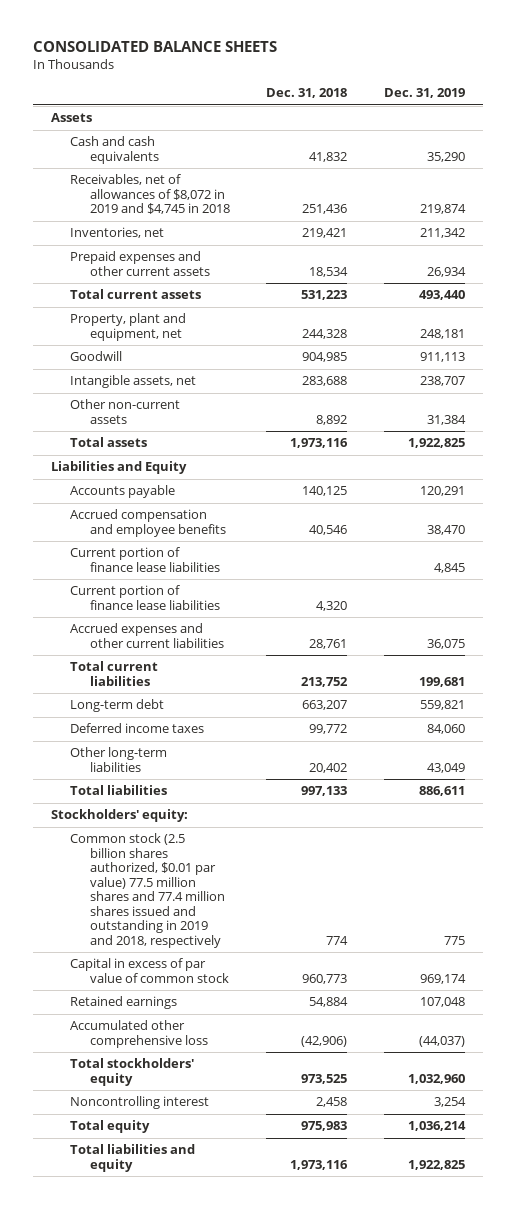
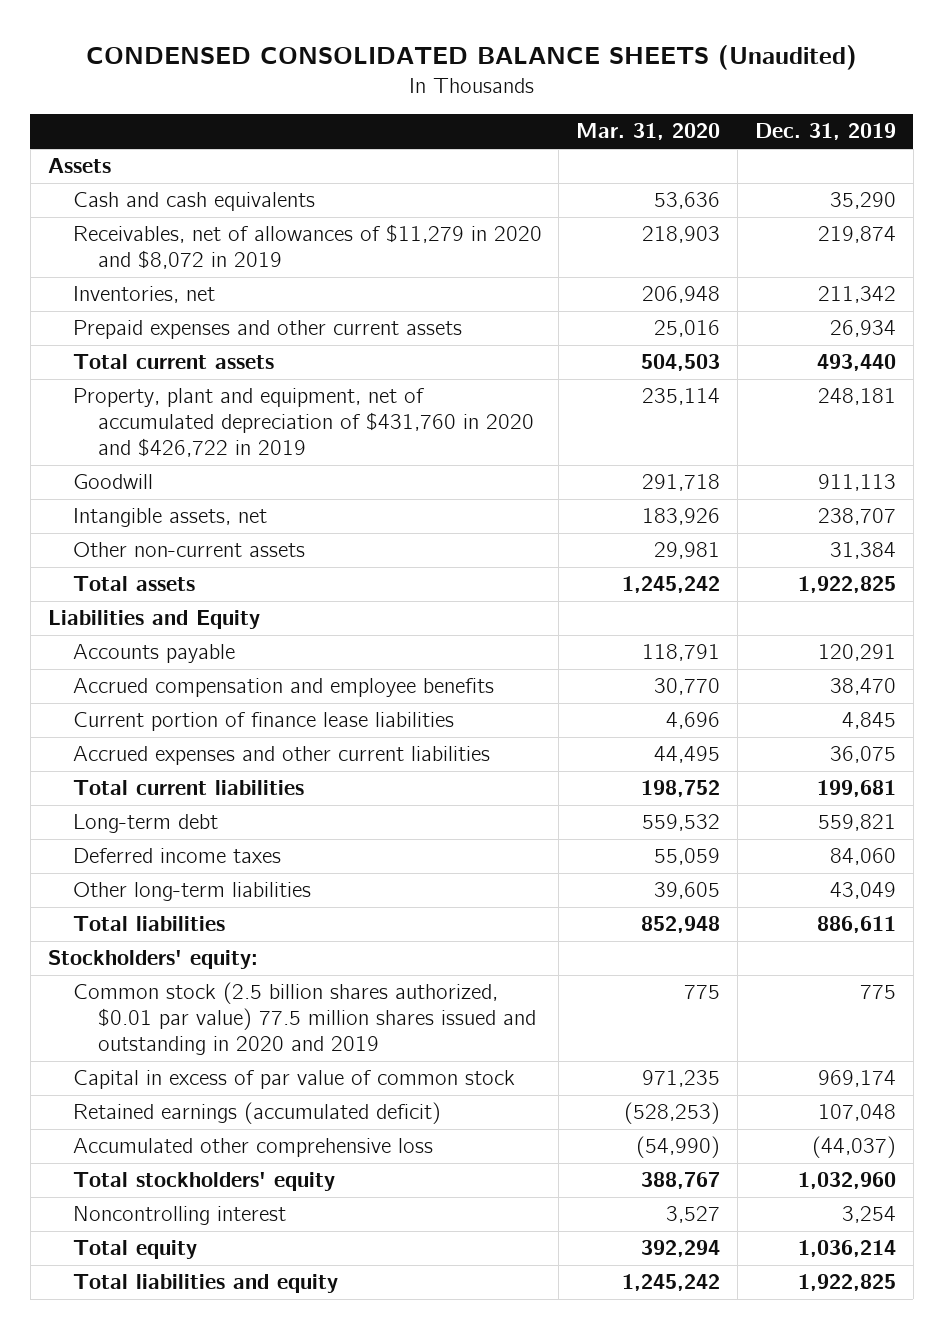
[32,40,277,52] CONSOLIDATED BALANCE SHEETS -> [85,44,857,70] CONDENSED CONSOLIDATED BALANCE SHEETS (Unaudited)
[266,88,348,99] Dec. 31, 2018 -> none
none -> [576,123,721,141] Mar. 31, 2020
[70,174,230,215] Receivables, net of allowances of $8,072 in 2019 and $4,745 in 2018 -> [72,224,542,270] Receivables, net of allowances of $11,279 in 2020 and $8,072 in 2019
[70,313,187,341] Property, plant and equipment, net -> [72,388,534,458] Property, plant and equipment, net of accumulated depreciation of $431,760 in 2020 and $426,722 in 2019
[70,585,220,610] Current portion of finance lease liabilities -> none
[70,833,225,948] Common stock (2.5 billion shares authorized, $0.01 par value) 77.5 million shares and 77.4 million shares issued and outstanding in 2019 and 2018, respectively -> [72,982,536,1056] Common stock (2.5 billion shares authorized, $0.01 par value) 77.5 million shares issued and outstanding in 2020 and 2019
[70,996,178,1010] Retained earnings -> [72,1102,441,1125] Retained earnings (accumulated deficit)

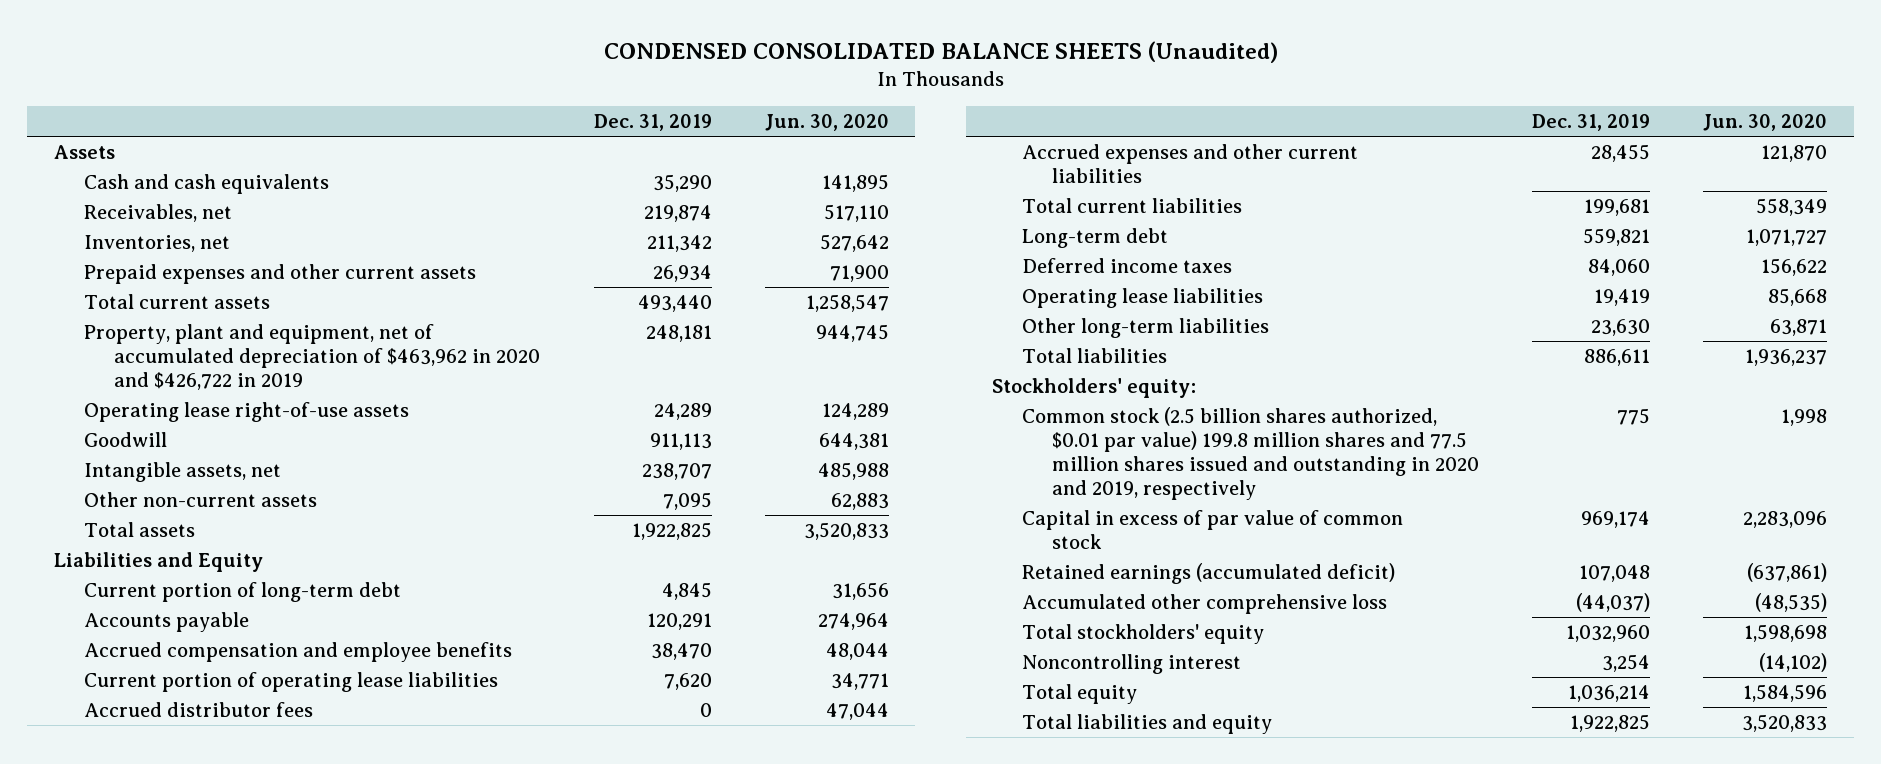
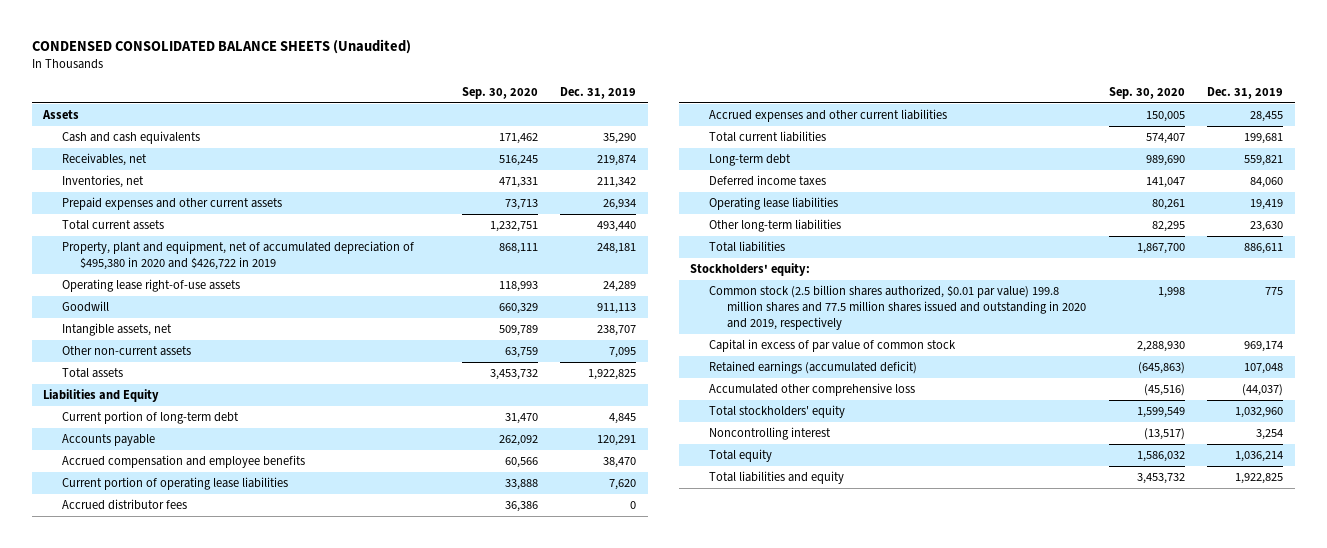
[764,114,889,132] Jun. 30, 2020 -> none
none -> [461,86,538,99] Sep. 30, 2020
[83,323,540,390] Property, plant and equipment, net of accumulated depreciation of $463,962 in 2020 and $426,722 in 2019 -> [61,241,414,271] Property, plant and equipment, net of accumulated depreciation of $495,380 in 2020 and $426,722 in 2019

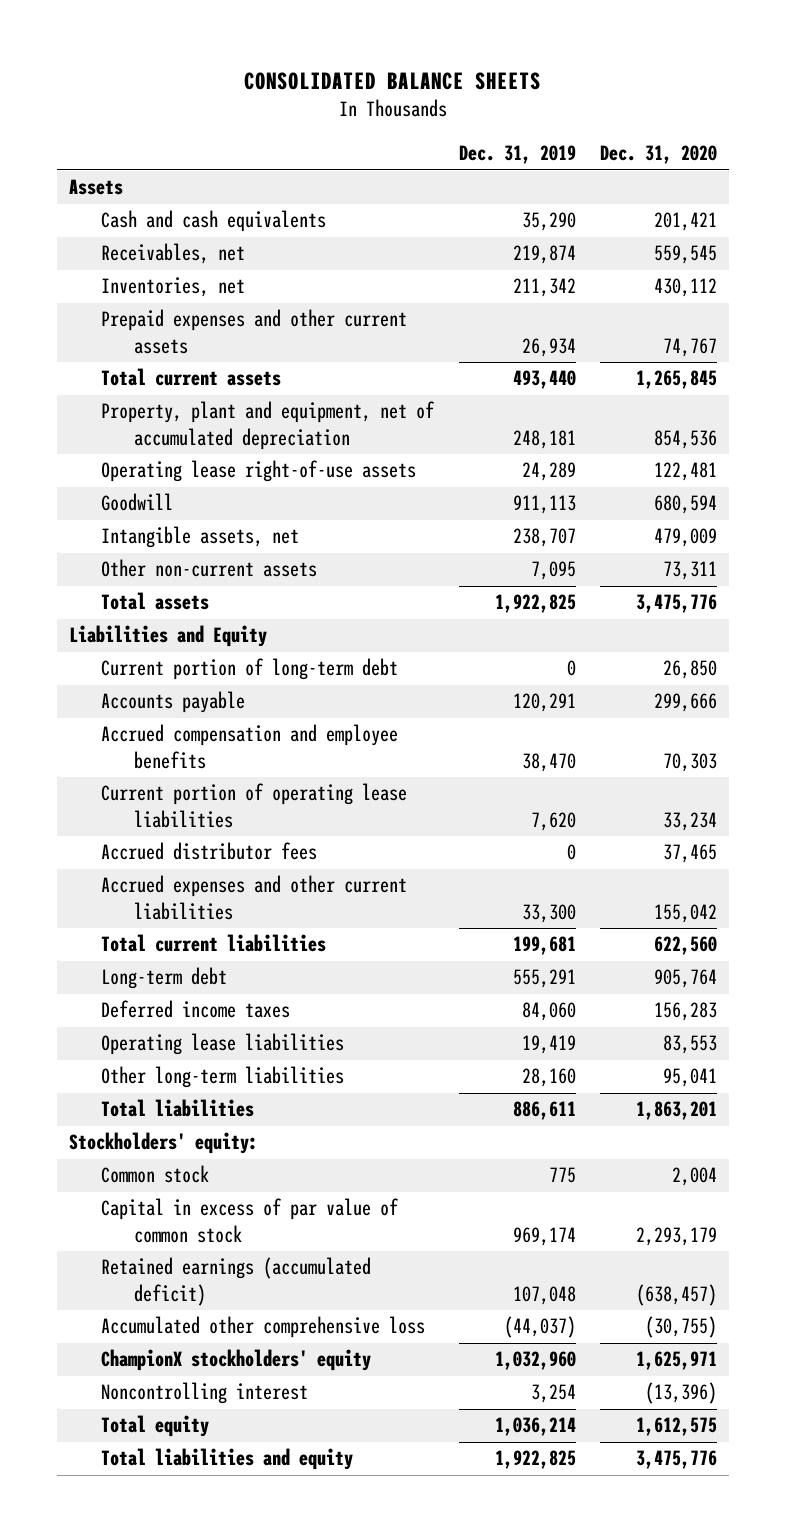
[31,39,411,55] CONDENSED CONSOLIDATED BALANCE SHEETS (Unaudited) -> [243,71,541,90] CONSOLIDATED BALANCE SHEETS
[461,86,538,99] Sep. 30, 2020 -> none
none -> [599,145,717,165] Dec. 31, 2020
[61,241,414,271] Property, plant and equipment, net of accumulated depreciation of $495,380 in 2020 and $426,722 in 2019 -> [101,401,436,450] Property, plant and equipment, net of accumulated depreciation
[609,413,637,425] 4,845 -> [566,660,576,677] 0
[1250,111,1284,123] 28,455 -> [521,903,576,923] 33,300
[1244,155,1284,167] 559,821 -> [512,969,576,989] 555,291
[1250,221,1284,233] 23,630 -> [521,1068,576,1088] 28,160
[708,285,1086,331] Common stock (2.5 billion shares authorized, $0.01 par value) 199.8 million shares and 77.5 million shares issued and outstanding in 2020 and 2019, respectively -> [101,1165,210,1184] Common stock
[708,405,845,419] Total stockholders' equity -> [101,1349,372,1372] ChampionX stockholders' equity

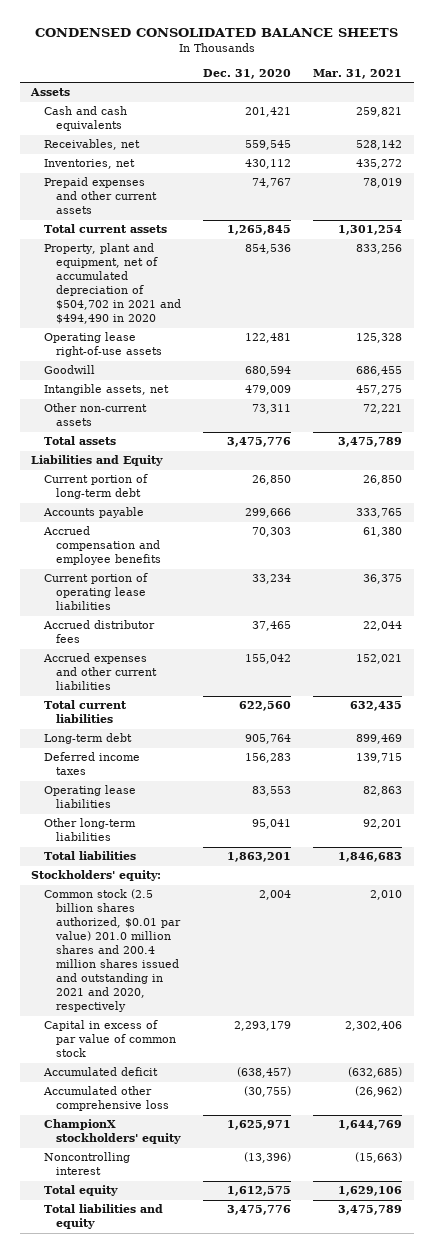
[243,71,541,90] CONSOLIDATED BALANCE SHEETS -> [34,28,398,38] CONDENSED CONSOLIDATED BALANCE SHEETS
[458,145,576,165] Dec. 31, 2019 -> none
none -> [313,68,403,79] Mar. 31, 2021
[101,401,436,450] Property, plant and equipment, net of accumulated depreciation -> [43,243,182,325] Property, plant and equipment, net of accumulated depreciation of $504,702 in 2021 and $494,490 in 2020
[101,1165,210,1184] Common stock -> [43,889,182,1013] Common stock (2.5 billion shares authorized, $0.01 par value) 201.0 million shares and 200.4 million shares issued and outstanding in 2021 and 2020, respectively
[101,1257,372,1306] Retained earnings (accumulated deficit) -> [42,1067,158,1077] Accumulated deficit

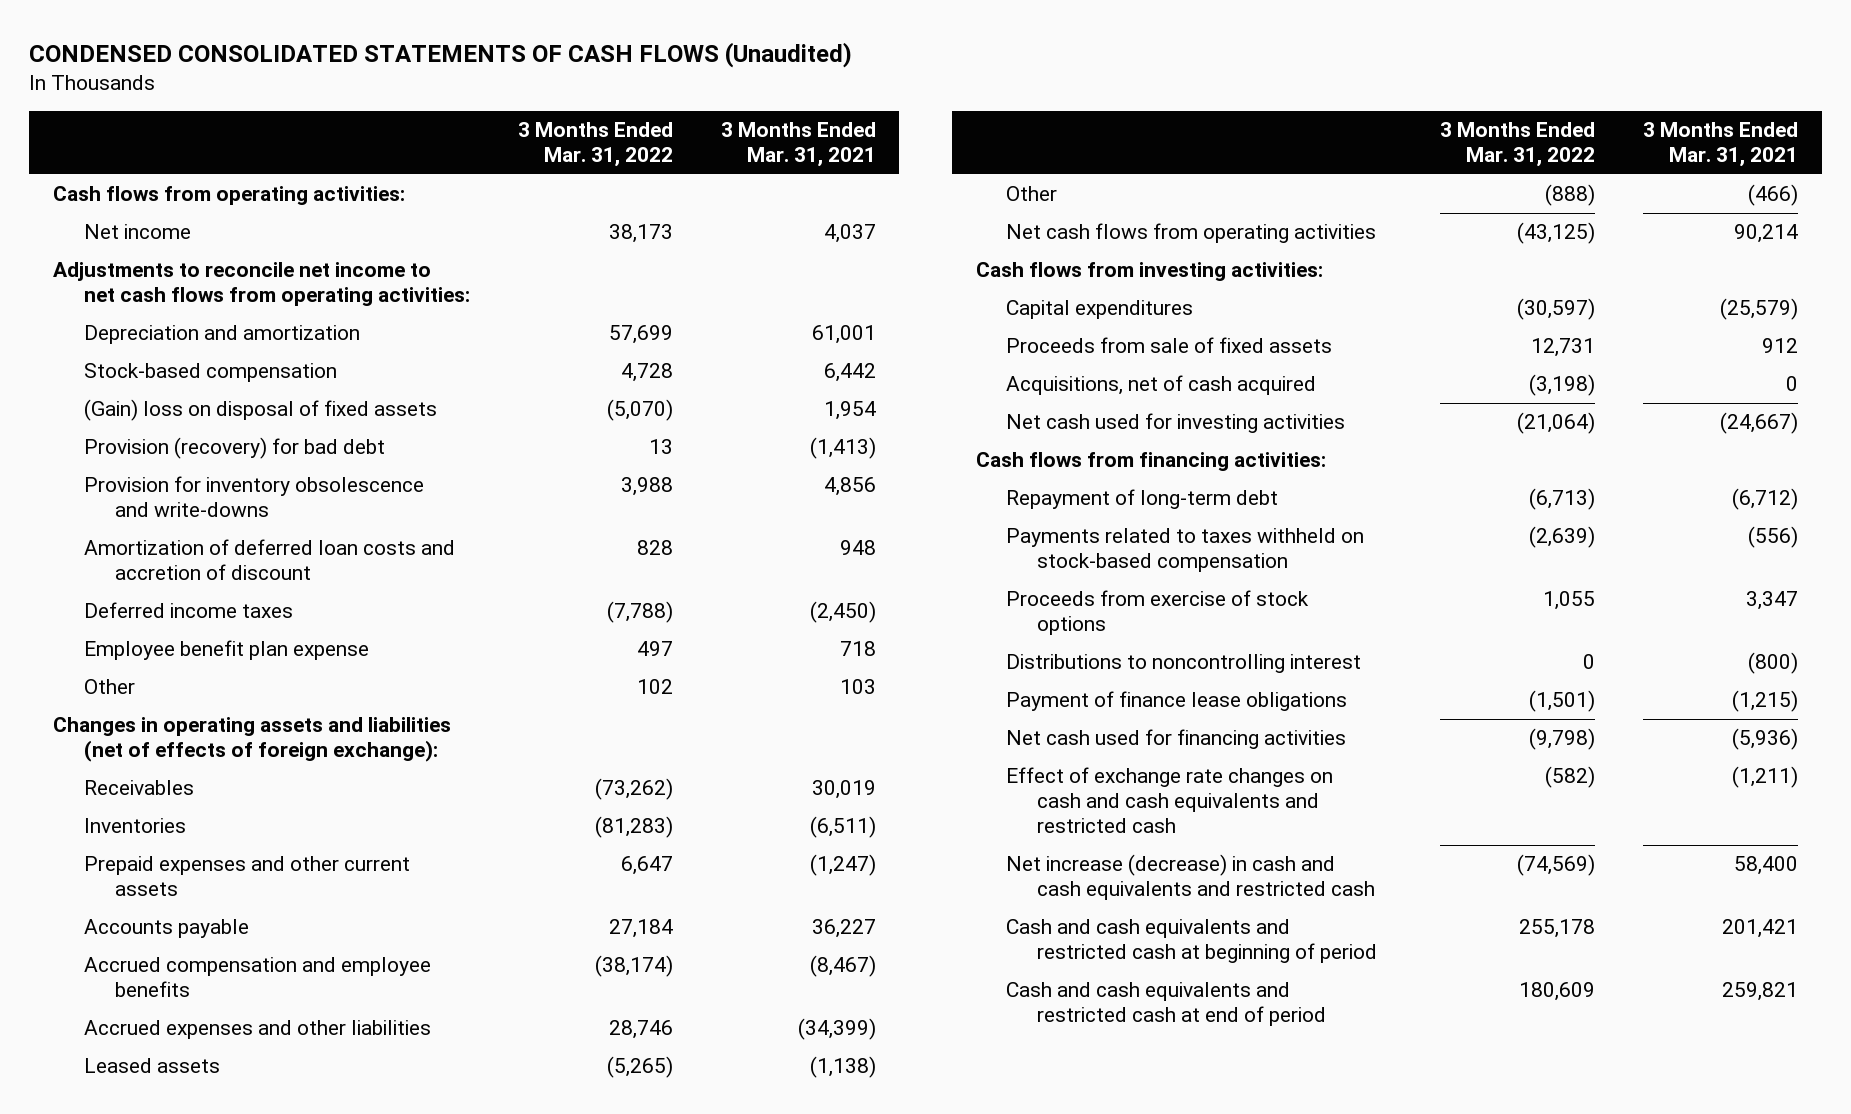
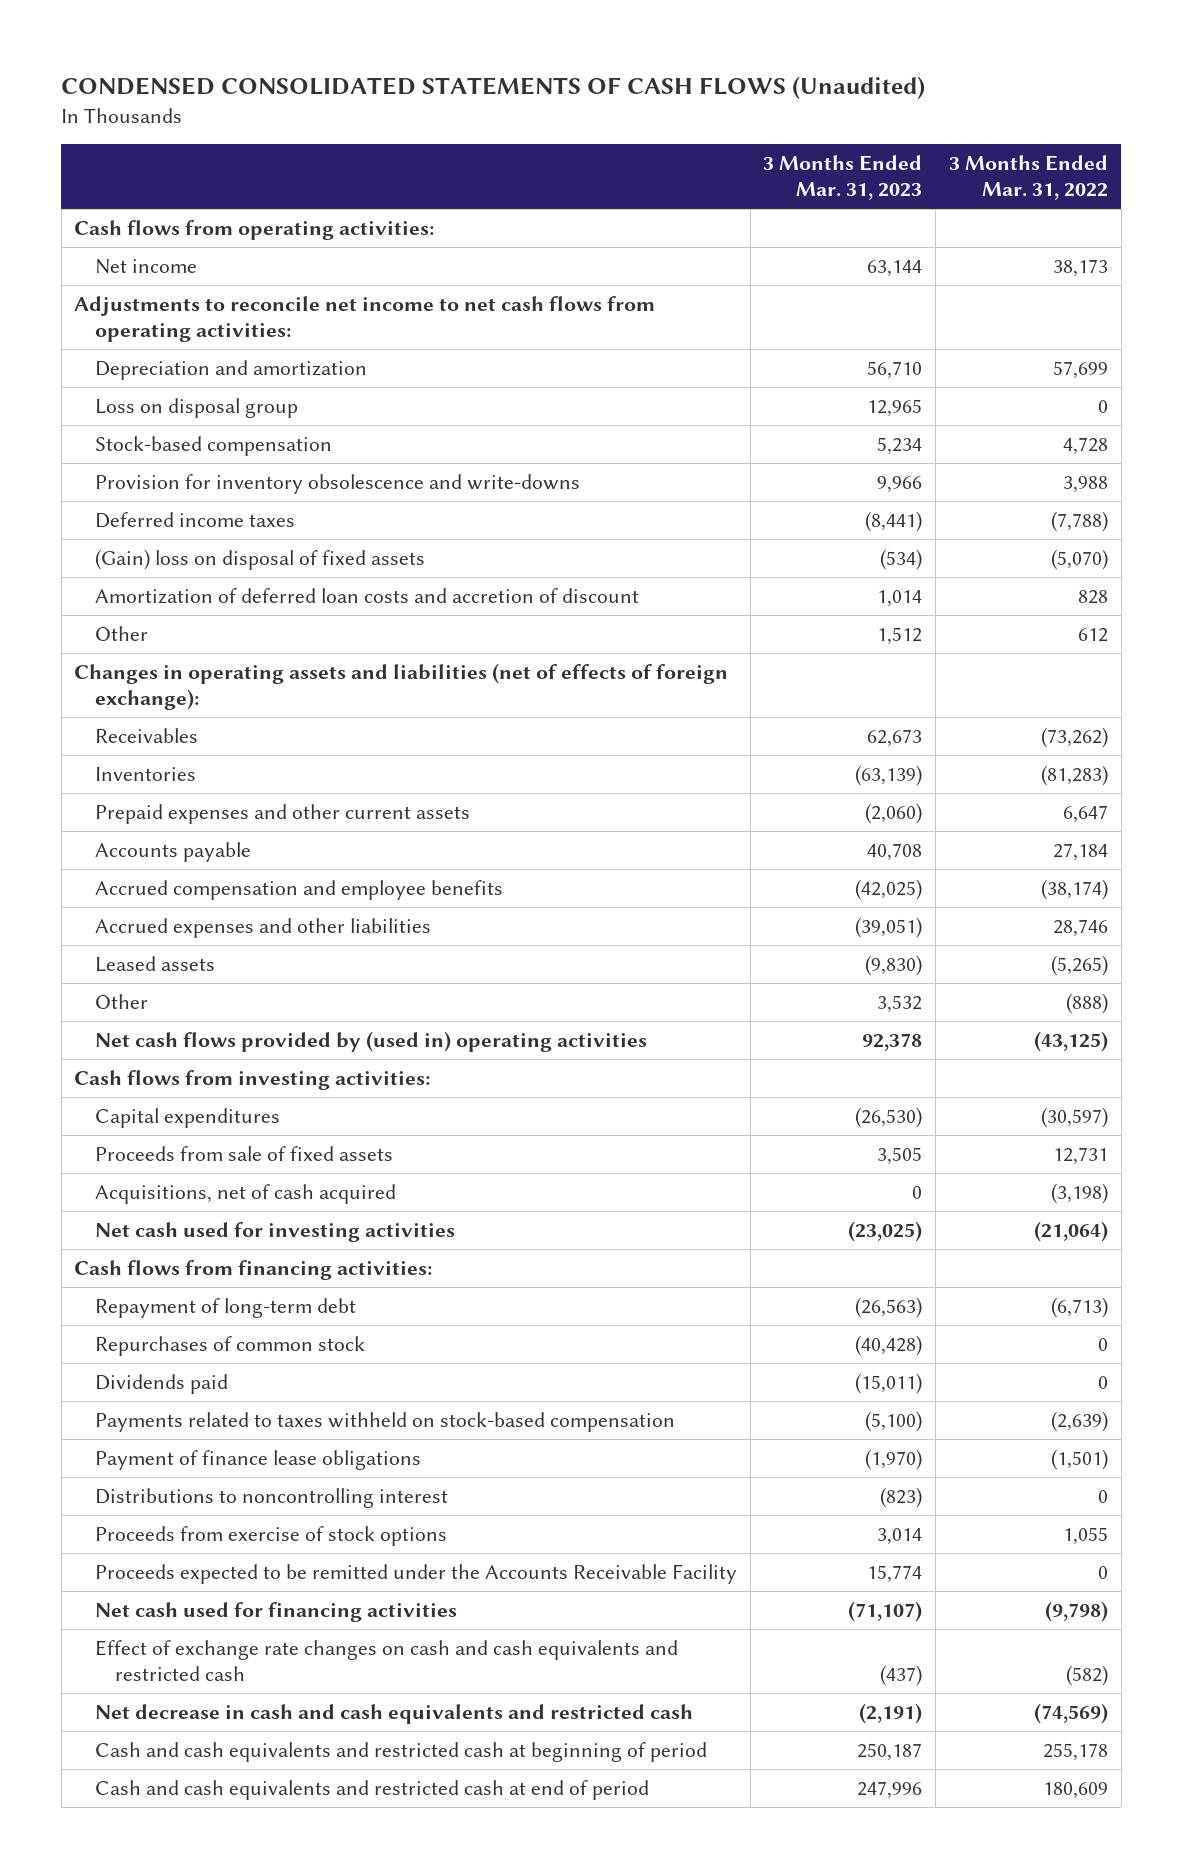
[720,122,876,168] 3 Months Ended Mar. 31, 2021 -> none
none -> [763,155,923,201] 3 Months Ended Mar. 31, 2023
none -> [94,398,298,419] Loss on disposal group
[84,437,386,460] Provision (recovery) for bad debt -> none
[84,640,370,661] Employee benefit plan expense -> none
[84,399,438,422] (Gain) loss on disposal of fixed assets -> [94,549,425,571] (Gain) loss on disposal of fixed assets
[84,539,456,581] Amortization of deferred loan costs and accretion of discount -> [94,588,639,605] Amortization of deferred loan costs and accretion of discount
[636,679,673,695] 102 -> [1077,628,1108,643] 612
[1006,223,1377,244] Net cash flows from operating activities -> [94,1031,647,1053] Net cash flows provided by (used in) operating activities
none -> [94,1336,365,1357] Repurchases of common stock
none -> [94,1374,228,1395] Dividends paid
[1006,654,1362,674] Distributions to noncontrolling interest -> [94,1488,448,1509] Distributions to noncontrolling interest
[1006,590,1310,636] Proceeds from exercise of stock options -> [94,1526,447,1547] Proceeds from exercise of stock options
none -> [94,1564,737,1585] Proceeds expected to be remitted under the Accounts Receivable Facility
[1006,854,1375,901] Net increase (decrease) in cash and cash equivalents and restricted cash -> [94,1704,693,1725] Net decrease in cash and cash equivalents and restricted cash

